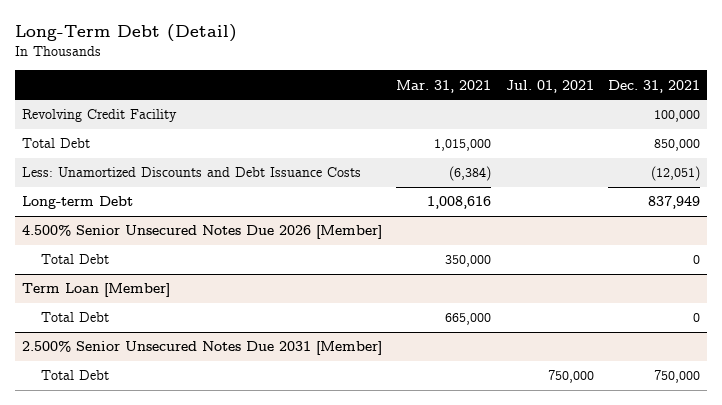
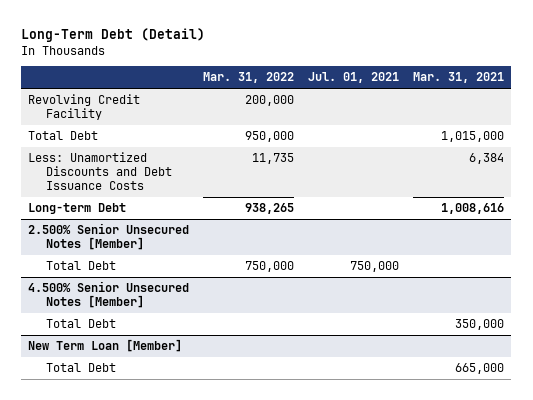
[607,79,700,93] Dec. 31, 2021 -> none
none -> [203,72,295,84] Mar. 31, 2022
[449,166,492,182] (6,384) -> [469,153,505,165] 6,384
none -> [28,223,190,251] 2.500% Senior Unsecured Notes [Member]
none -> [45,261,116,271] Total Debt
[22,225,383,240] 4.500% Senior Unsecured Notes Due 2026 [Member] -> [28,281,190,309] 4.500% Senior Unsecured Notes [Member]
[22,283,171,298] Term Loan [Member] -> [28,339,183,353] New Term Loan [Member]
[22,341,383,356] 2.500% Senior Unsecured Notes Due 2031 [Member] -> none
[41,370,110,381] Total Debt -> none

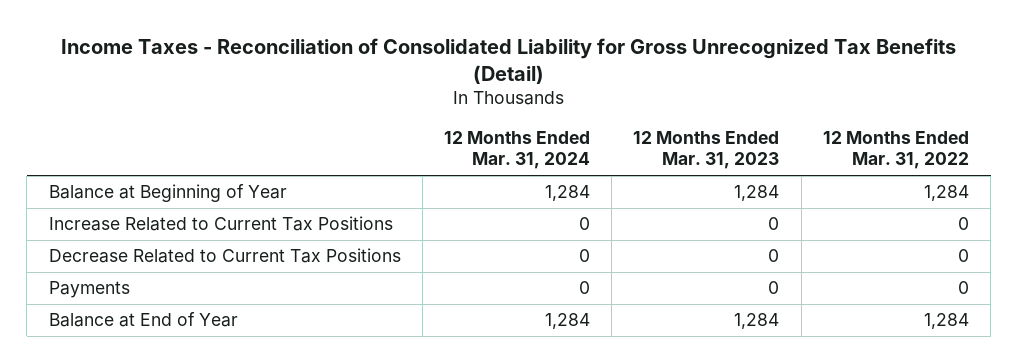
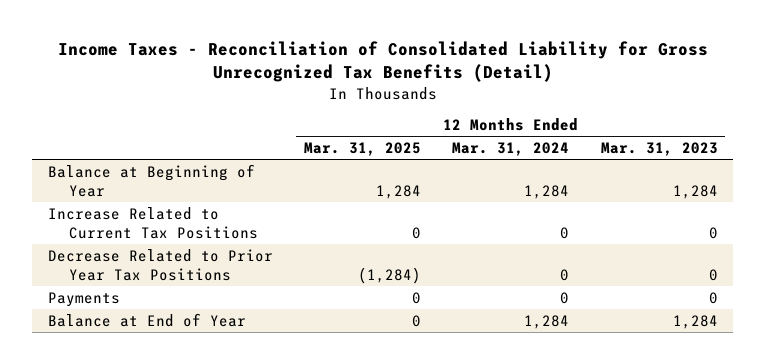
[822,130,969,170] 12 Months Ended Mar. 31, 2022 -> none
none -> [303,142,421,157] Mar. 31, 2025
[48,248,401,264] Decrease Related to Current Tax Positions -> [47,248,273,281] Decrease Related to Prior Year Tax Positions

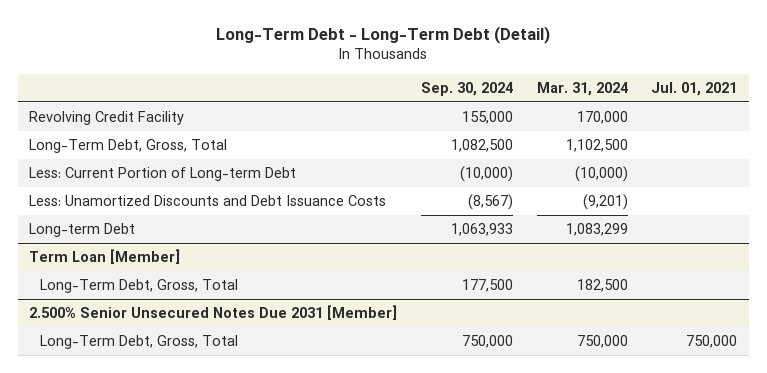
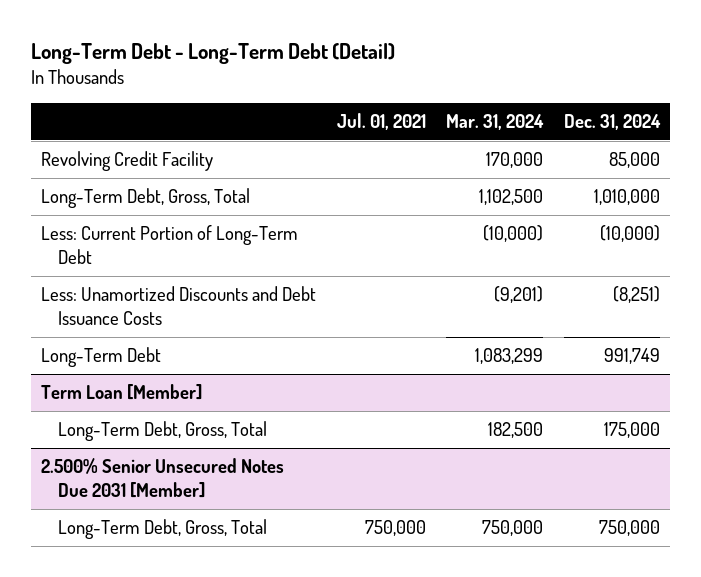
[421,81,514,96] Sep. 30, 2024 -> none
none -> [564,113,662,130] Dec. 31, 2024
[29,167,297,182] Less: Current Portion of Long-term Debt -> [41,225,299,264] Less: Current Portion of Long-Term Debt
[29,223,136,238] Long-term Debt -> [41,347,162,368] Long-Term Debt

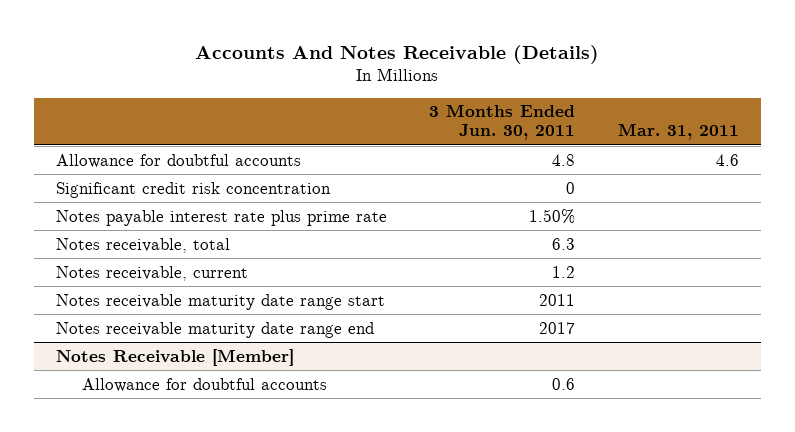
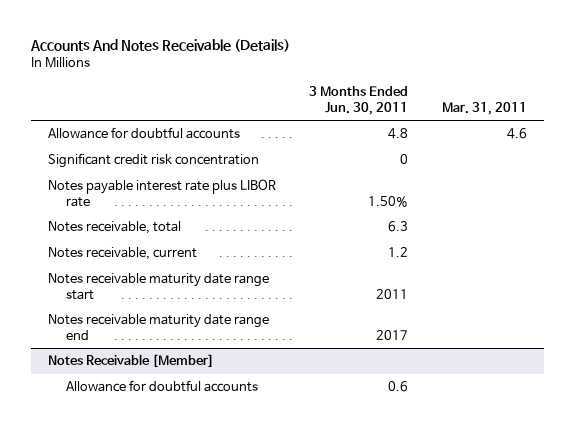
[55,209,387,226] Notes payable interest rate plus prime rate -> [47,179,276,208] Notes payable interest rate plus LIBOR rate

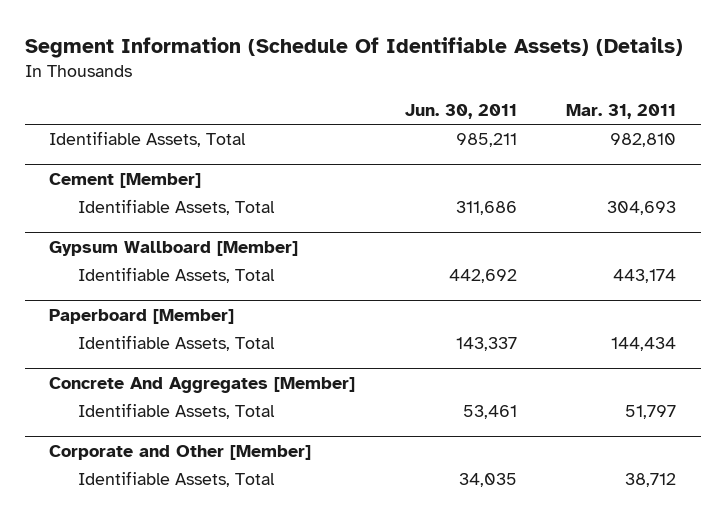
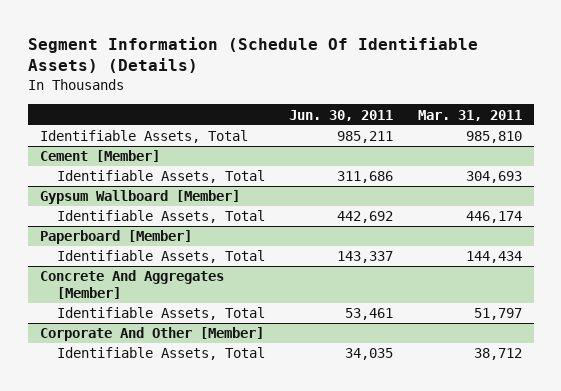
[610,133,677,148] 982,810 -> [465,131,522,144] 985,810
[613,269,677,284] 443,174 -> [465,211,522,224] 446,174
[49,445,312,461] Corporate and Other [Member] -> [39,327,264,342] Corporate And Other [Member]

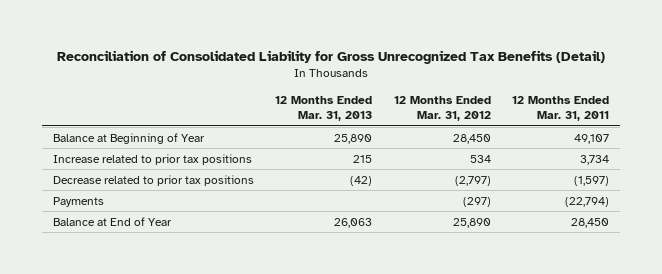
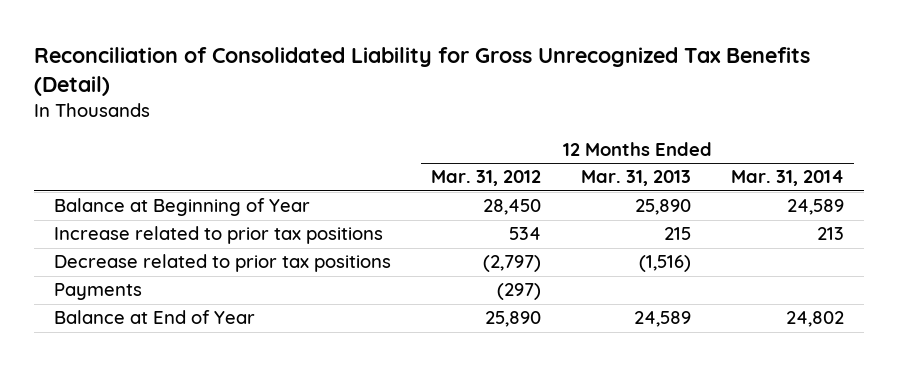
[512,95,610,122] 12 Months Ended Mar. 31, 2011 -> none
none -> [731,170,845,187] Mar. 31, 2014
[350,175,373,186] (42) -> [639,255,692,273] (1,516)
[334,217,373,228] 26,063 -> [634,311,692,328] 24,589

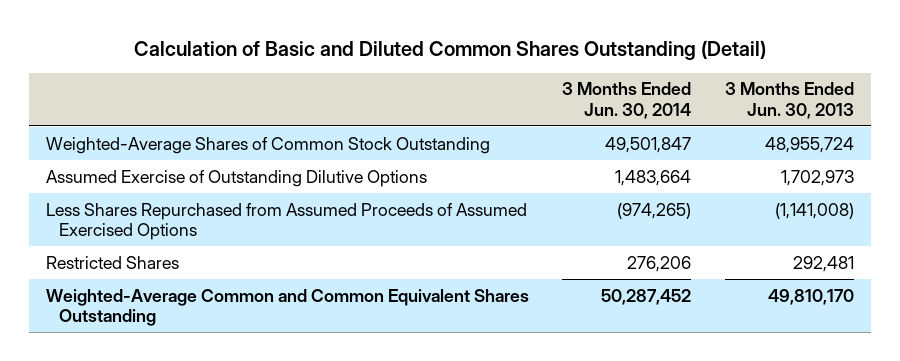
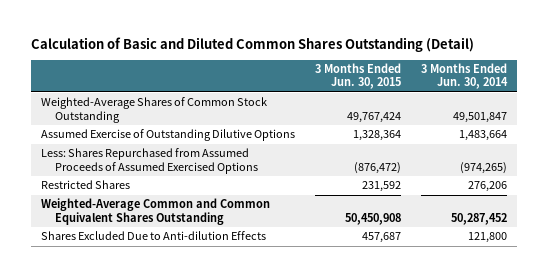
[724,82,854,119] 3 Months Ended Jun. 30, 2013 -> none
none -> [315,63,402,90] 3 Months Ended Jun. 30, 2015
[45,202,527,241] Less Shares Repurchased from Assumed Proceeds of Assumed Exercised Options -> [41,148,259,174] Less: Shares Repurchased from Assumed Proceeds of Assumed Exercised Options
none -> [41,231,267,241] Shares Excluded Due to Anti-dilution Effects

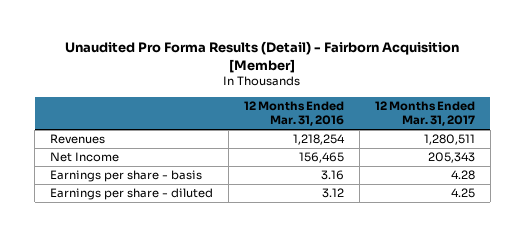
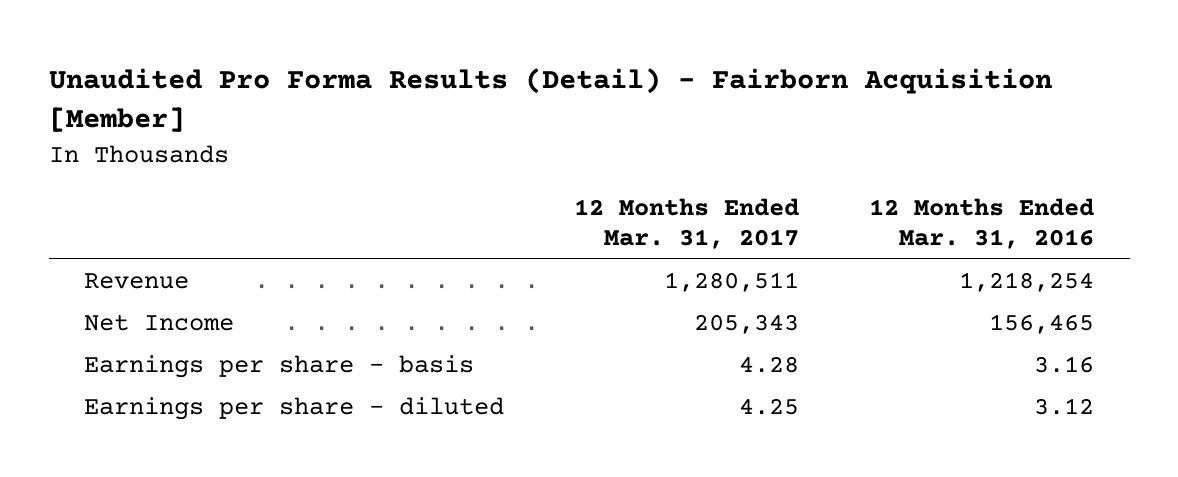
[49,134,105,145] Revenues -> [83,273,189,290] Revenue

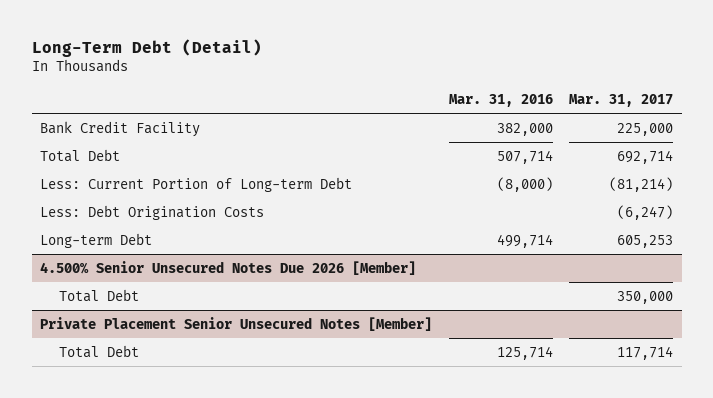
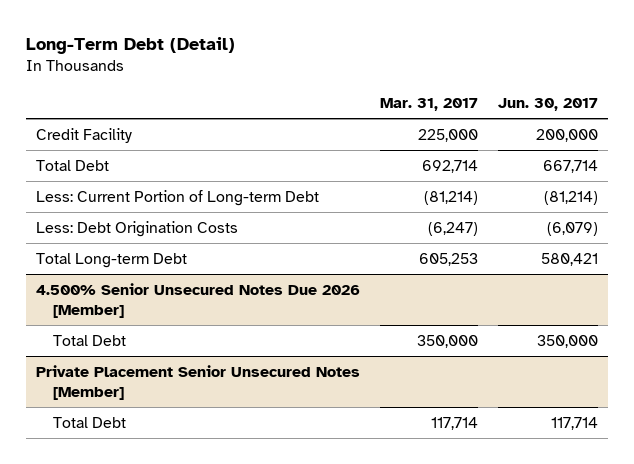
[448,93,553,107] Mar. 31, 2016 -> none
none -> [498,98,599,112] Jun. 30, 2017
[39,121,200,138] Bank Credit Facility -> [35,127,132,143] Credit Facility
[39,233,152,249] Long-term Debt -> [35,252,187,268] Total Long-term Debt

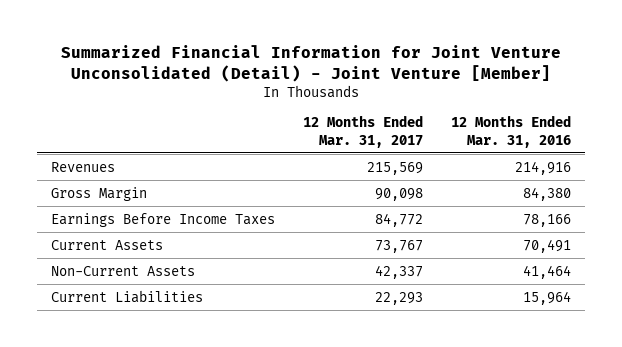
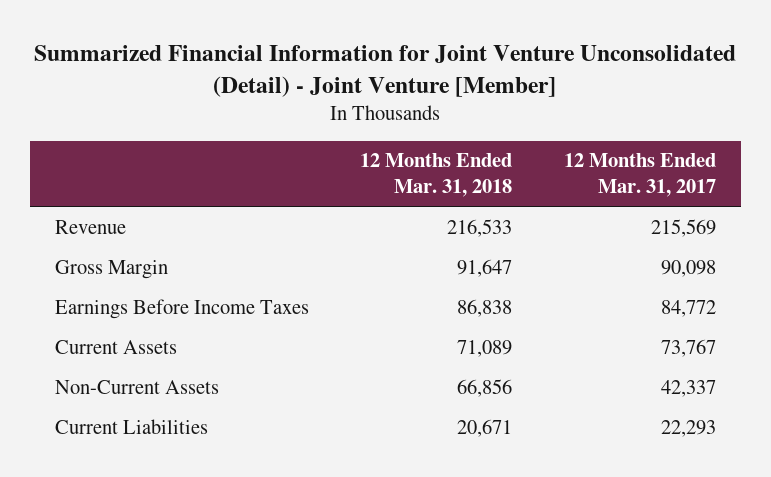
[450,115,571,148] 12 Months Ended Mar. 31, 2016 -> none
none -> [360,153,513,197] 12 Months Ended Mar. 31, 2018
[51,161,116,172] Revenues -> [55,219,127,234] Revenue

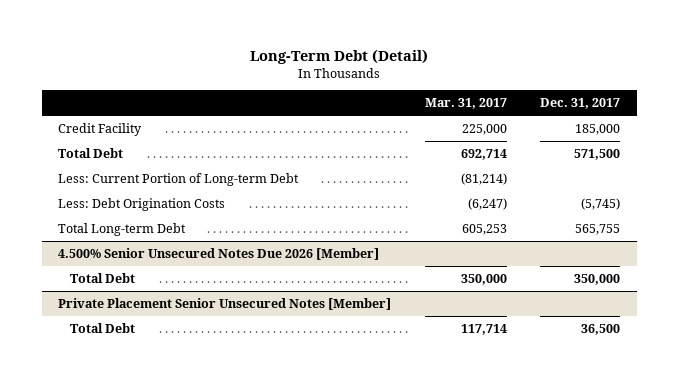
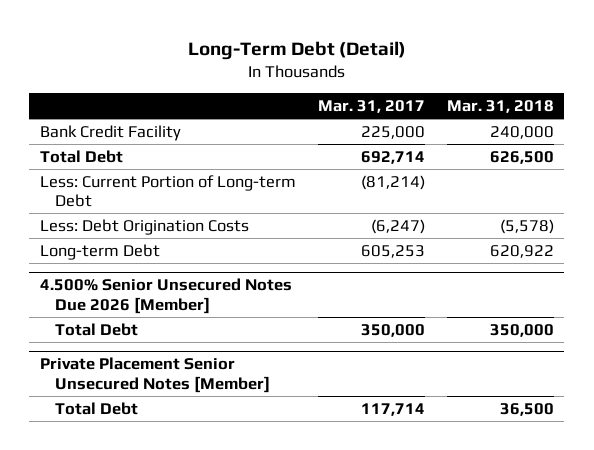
[540,98,621,110] Dec. 31, 2017 -> none
none -> [446,100,554,114] Mar. 31, 2018
[58,123,143,137] Credit Facility -> [40,124,182,141] Bank Credit Facility
[58,223,187,237] Total Long-term Debt -> [40,243,161,260] Long-term Debt

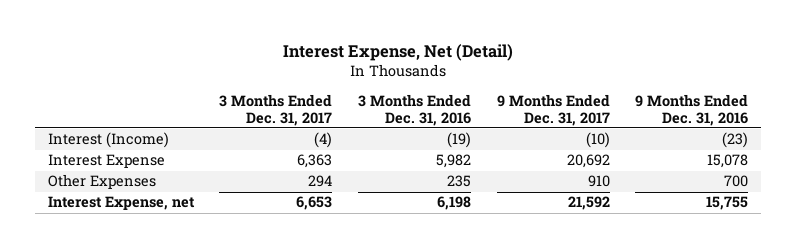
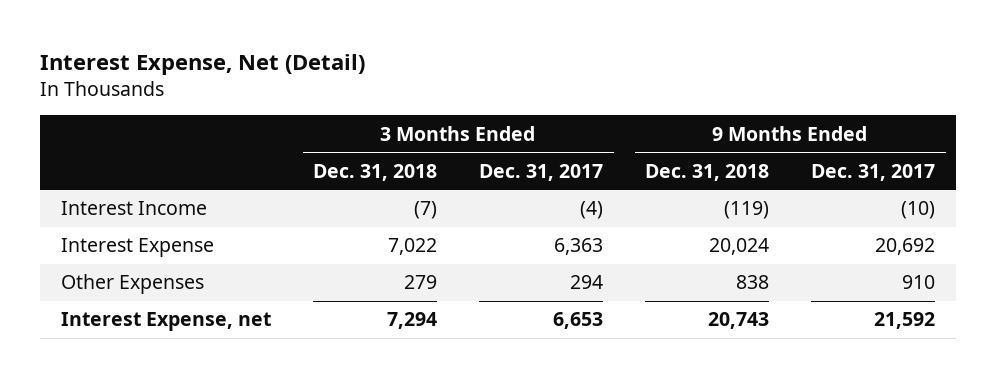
[357,94,471,126] 3 Months Ended Dec. 31, 2016 -> none
[635,94,749,126] 9 Months Ended Dec. 31, 2016 -> none
none -> [313,163,438,181] Dec. 31, 2018
none -> [645,163,770,181] Dec. 31, 2018
[47,132,169,149] Interest (Income) -> [61,201,208,216] Interest Income

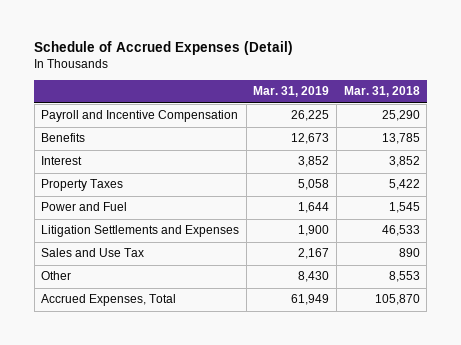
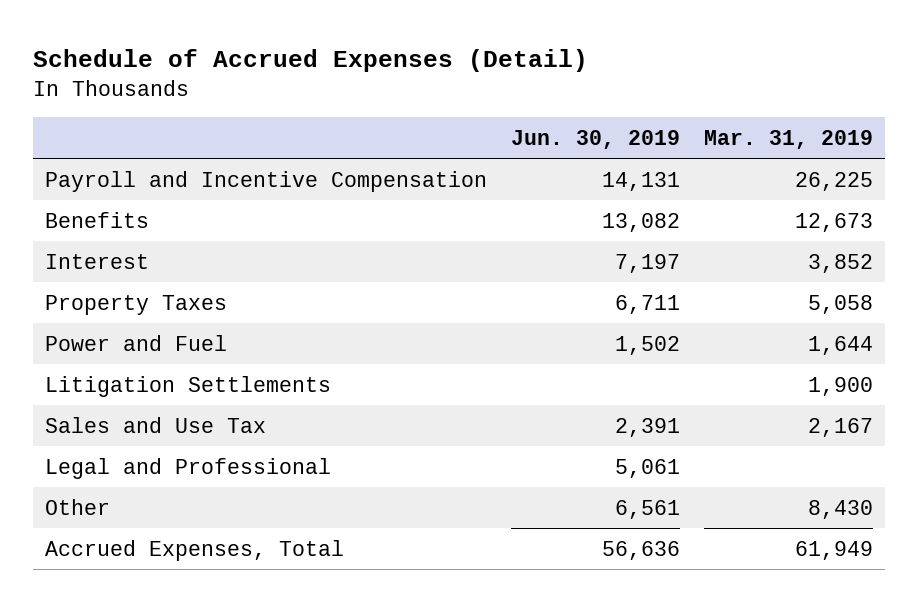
[343,86,420,98] Mar. 31, 2018 -> none
none -> [510,129,680,149] Jun. 30, 2019
[41,225,240,238] Litigation Settlements and Expenses -> [45,375,332,397] Litigation Settlements
none -> [45,457,332,479] Legal and Professional

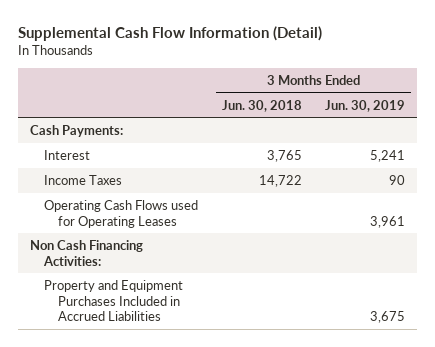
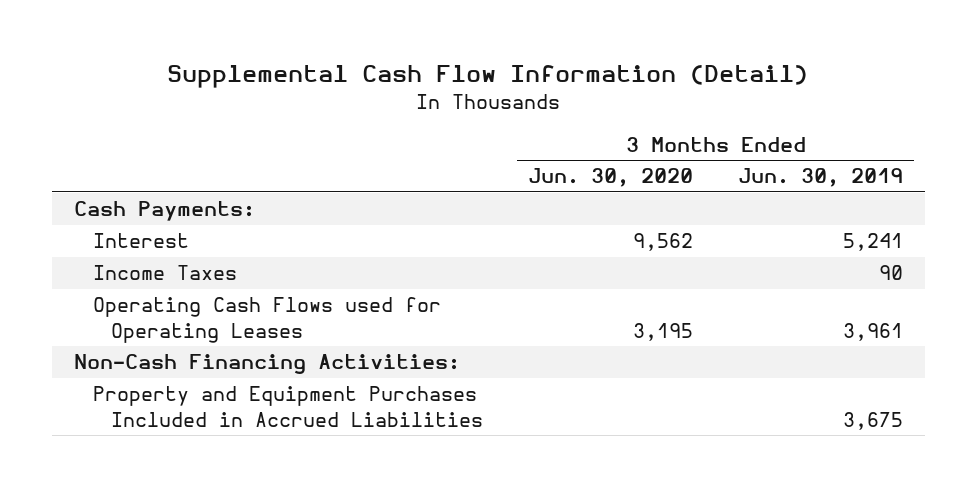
[221,99,302,112] Jun. 30, 2018 -> none
none -> [528,168,694,188] Jun. 30, 2020
[29,239,143,266] Non Cash Financing Activities: -> [74,354,461,375] Non-Cash Financing Activities:

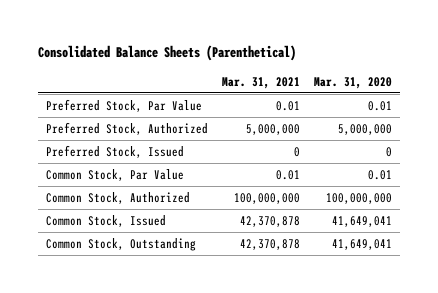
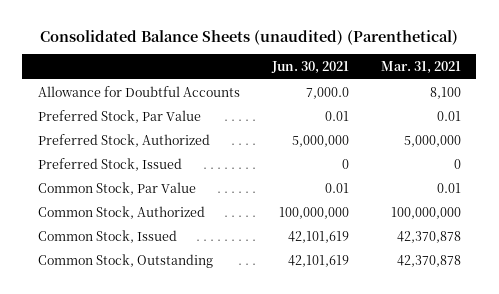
[38,45,297,62] Consolidated Balance Sheets (Parenthetical) -> [40,29,459,45] Consolidated Balance Sheets (unaudited) (Parenthetical)
[314,76,393,89] Mar. 31, 2020 -> none
none -> [270,61,349,75] Jun. 30, 2021
none -> [38,85,241,97] Allowance for Doubtful Accounts

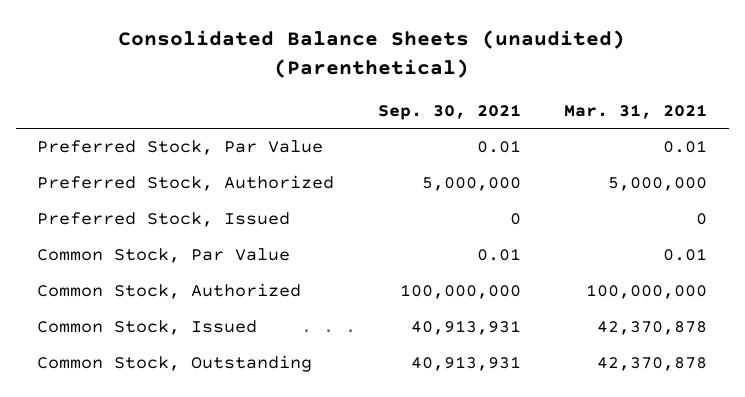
[270,61,349,75] Jun. 30, 2021 -> none
none -> [377,103,521,120] Sep. 30, 2021
[38,85,241,97] Allowance for Doubtful Accounts -> none

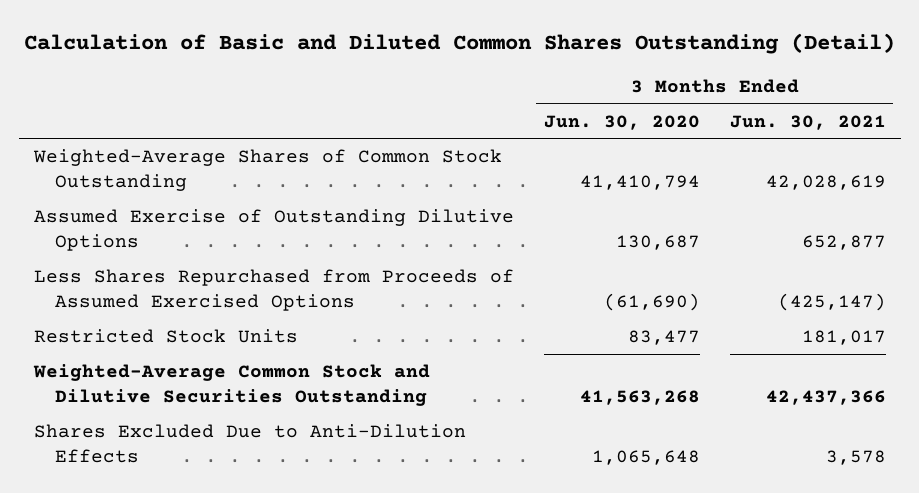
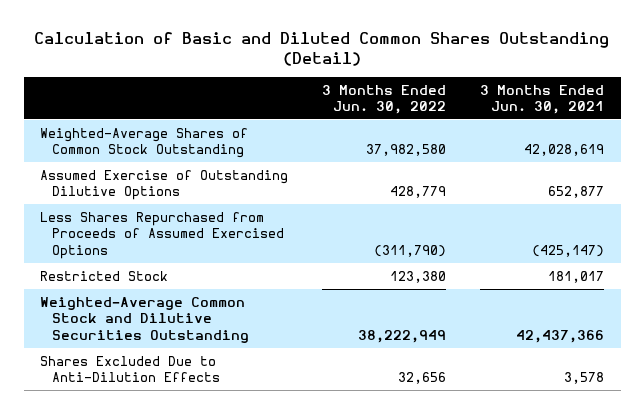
[543,114,700,130] Jun. 30, 2020 -> none
none -> [322,84,447,115] 3 Months Ended Jun. 30, 2022
[33,329,298,344] Restricted Stock Units -> [40,270,169,281] Restricted Stock

